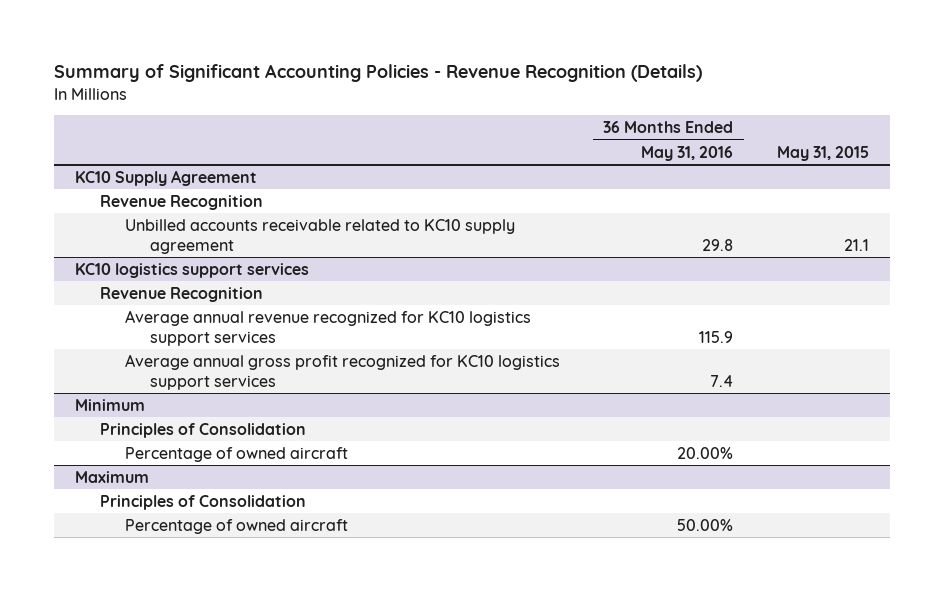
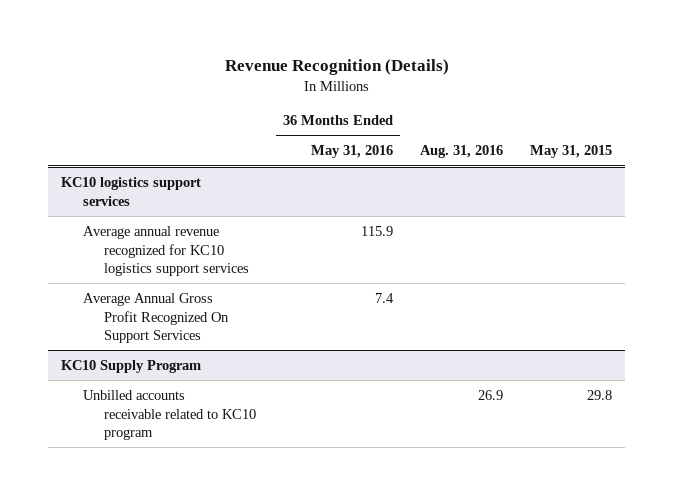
[53,64,702,83] Summary of Significant Accounting Policies - Revenue Recognition (Details) -> [224,58,449,75] Revenue Recognition (Details)
none -> [419,145,503,159] Aug. 31, 2016
[75,169,258,186] KC10 Supply Agreement -> none
[100,194,264,210] Revenue Recognition -> none
[125,218,516,254] Unbilled accounts receivable related to KC10 supply agreement -> none
[100,286,264,302] Revenue Recognition -> none
[75,398,146,411] Minimum -> none
[100,422,307,438] Principles of Consolidation -> none
[125,446,349,462] Percentage of owned aircraft -> none
[75,470,150,483] Maximum -> none
[100,494,307,510] Principles of Consolidation -> none
[125,518,349,534] Percentage of owned aircraft -> none
[125,353,561,390] Average annual gross profit recognized for KC10 logistics support services -> [82,292,230,344] Average Annual Gross Profit Recognized On Support Services
none -> [61,359,202,373] KC10 Supply Program
none -> [82,389,257,441] Unbilled accounts receivable related to KC10 program

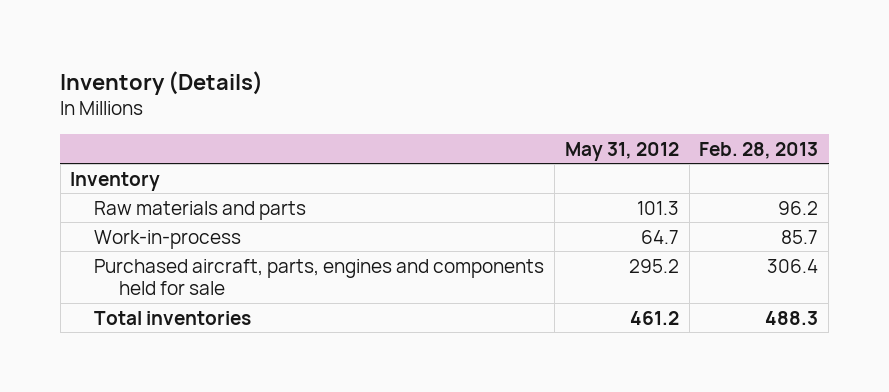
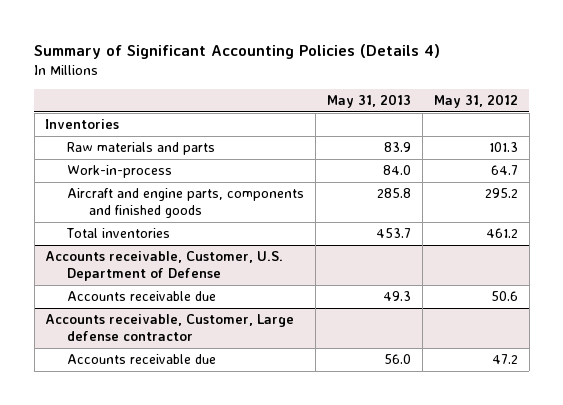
[60,70,264,95] Inventory (Details) -> [34,43,441,59] Summary of Significant Accounting Policies (Details 4)
[699,141,819,159] Feb. 28, 2013 -> none
none -> [326,94,411,109] May 31, 2013
[70,171,161,191] Inventory -> none
none -> [45,119,120,130] Inventories
[94,258,545,296] Purchased aircraft, parts, engines and components held for sale -> [67,188,305,218] Aircraft and engine parts, components and finished goods
none -> [45,251,284,281] Accounts receivable, Customer, U.S. Department of Defense
none -> [67,291,217,302] Accounts receivable due
none -> [45,314,295,341] Accounts receivable, Customer, Large defense contractor
none -> [67,354,217,365] Accounts receivable due

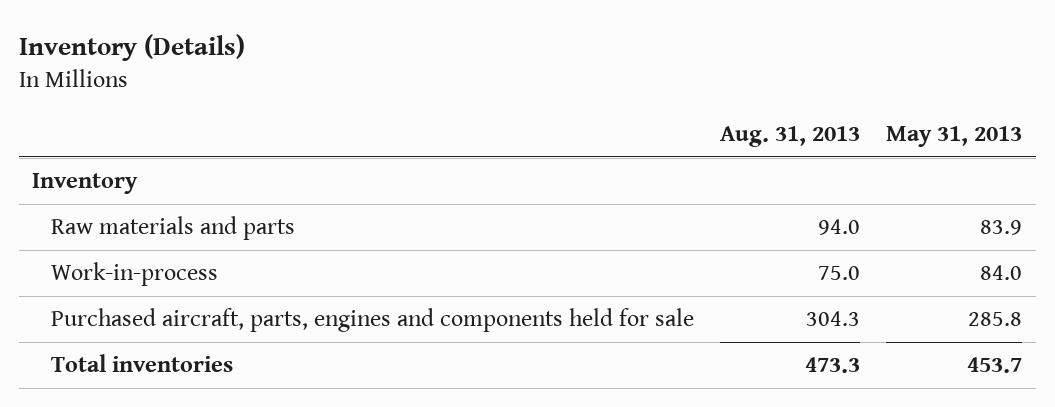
[34,43,441,59] Summary of Significant Accounting Policies (Details 4) -> [19,34,246,62] Inventory (Details)
[433,94,518,109] May 31, 2012 -> none
none -> [720,125,861,147] Aug. 31, 2013
[45,119,120,130] Inventories -> none
none -> [32,173,139,195] Inventory
[67,188,305,218] Aircraft and engine parts, components and finished goods -> [50,308,694,333] Purchased aircraft, parts, engines and components held for sale
[45,251,284,281] Accounts receivable, Customer, U.S. Department of Defense -> none
[67,291,217,302] Accounts receivable due -> none
[45,314,295,341] Accounts receivable, Customer, Large defense contractor -> none
[67,354,217,365] Accounts receivable due -> none

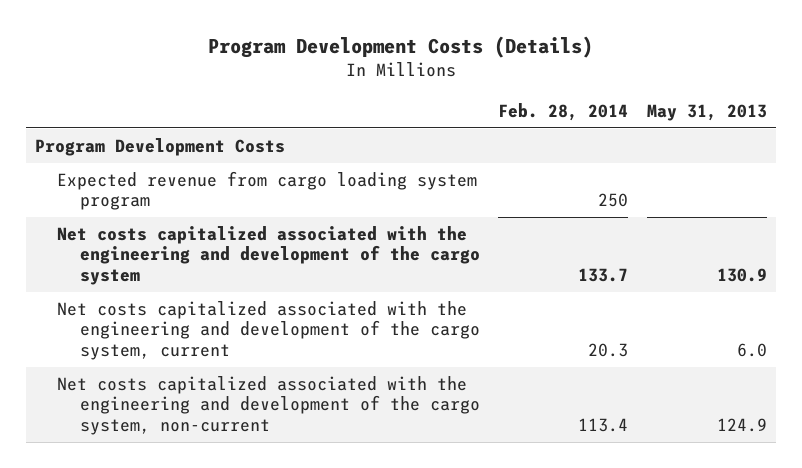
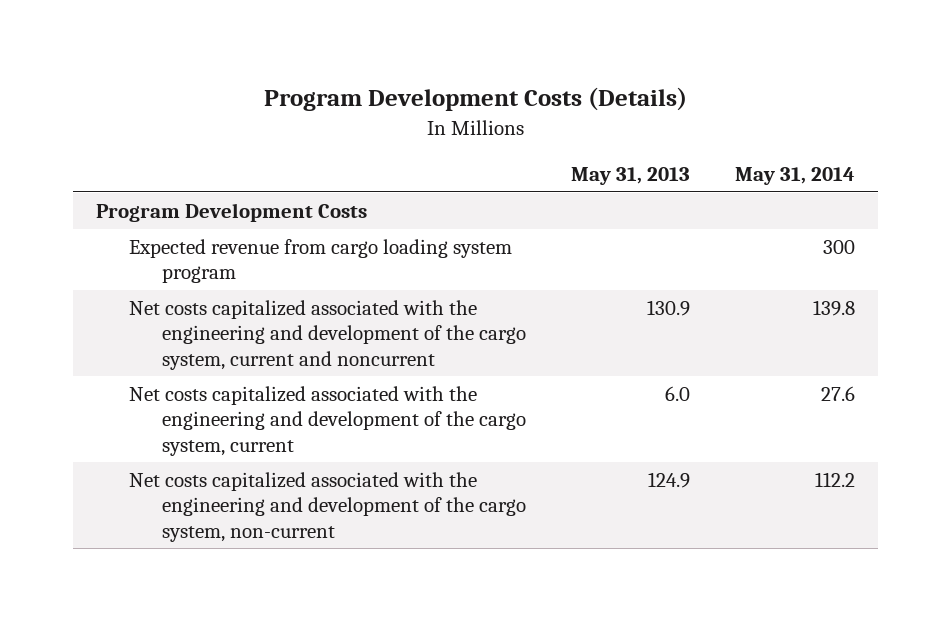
[498,102,629,121] Feb. 28, 2014 -> none
none -> [735,166,856,185] May 31, 2014
[57,225,480,285] Net costs capitalized associated with the engineering and development of the cargo system -> [128,300,527,370] Net costs capitalized associated with the engineering and development of the cargo system, current and noncurrent

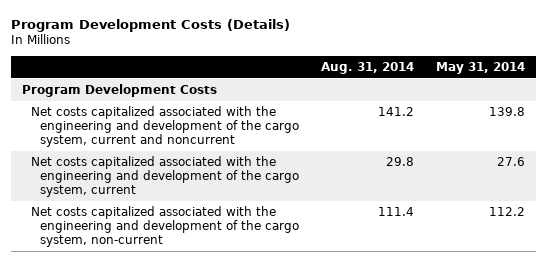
[571,166,691,185] May 31, 2013 -> none
none -> [321,61,415,74] Aug. 31, 2014
[128,239,512,284] Expected revenue from cargo loading system program -> none

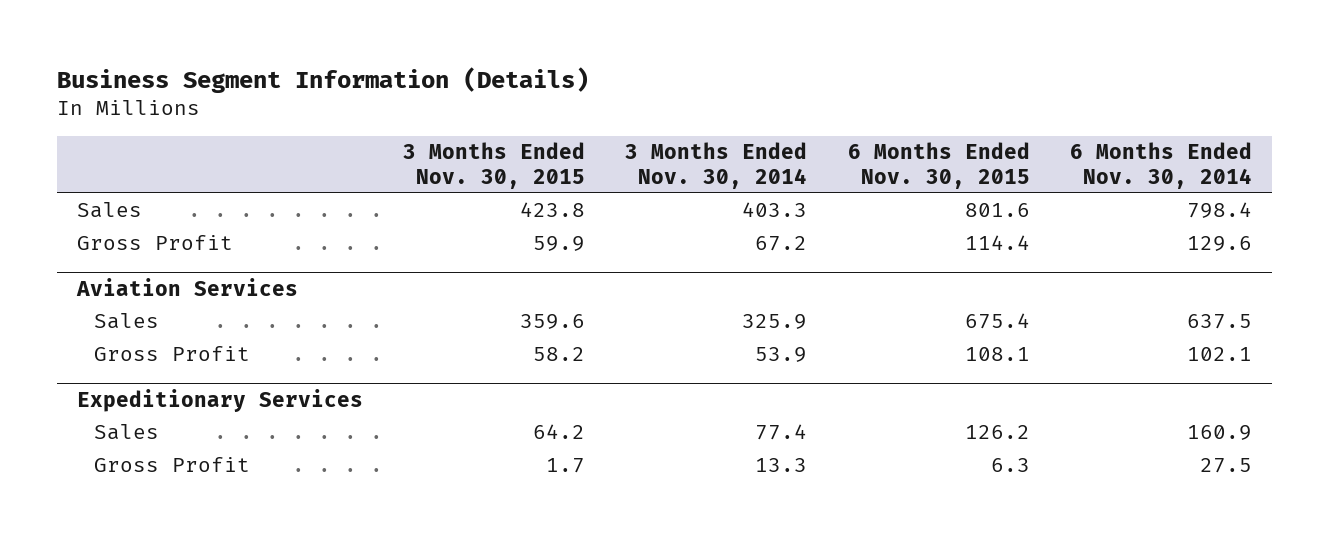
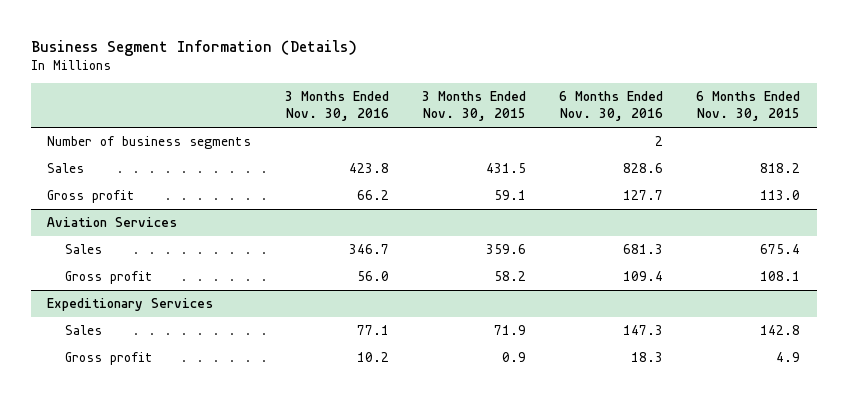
[625,142,808,189] 3 Months Ended Nov. 30, 2014 -> none
[1070,142,1253,189] 6 Months Ended Nov. 30, 2014 -> none
none -> [284,91,389,122] 3 Months Ended Nov. 30, 2016
none -> [559,91,664,122] 6 Months Ended Nov. 30, 2016
none -> [47,136,252,150] Number of business segments
[520,202,586,218] 423.8 -> [485,163,526,174] 431.5
[964,203,1030,218] 801.6 -> [760,163,801,174] 818.2
[76,235,233,251] Gross Profit -> [47,190,136,204] Gross profit
[533,236,586,252] 59.9 -> [493,190,526,201] 59.1
[964,235,1030,251] 114.4 -> [760,190,801,201] 113.0
[93,346,250,362] Gross Profit -> [64,271,153,285] Gross profit
[533,424,586,440] 64.2 -> [493,325,526,336] 71.9
[964,425,1030,440] 126.2 -> [760,325,801,336] 142.8
[93,457,250,473] Gross Profit -> [64,352,153,366] Gross profit
[546,458,586,474] 1.7 -> [501,352,526,363] 0.9
[990,458,1030,473] 6.3 -> [776,352,801,363] 4.9

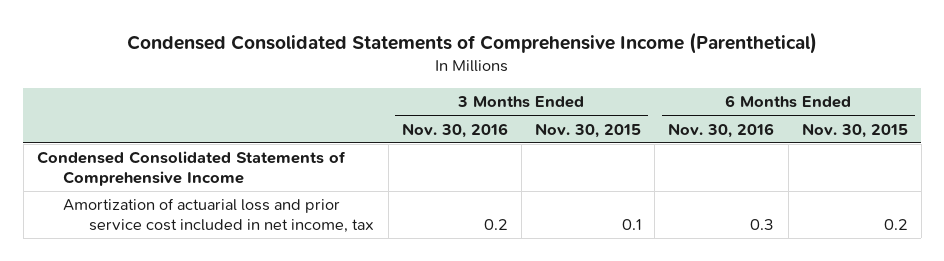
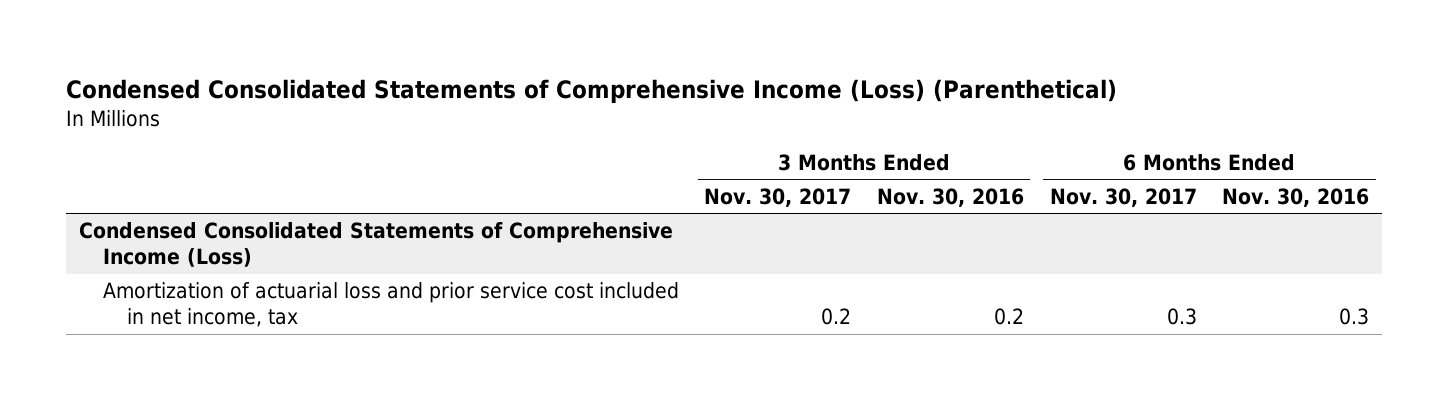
[127,31,818,54] Condensed Consolidated Statements of Comprehensive Income (Parenthetical) -> [66,78,1118,103] Condensed Consolidated Statements of Comprehensive Income (Loss) (Parenthetical)
[535,122,642,138] Nov. 30, 2015 -> none
[801,122,908,138] Nov. 30, 2015 -> none
none -> [704,187,852,207] Nov. 30, 2017
none -> [1049,187,1197,207] Nov. 30, 2017
[36,151,346,187] Condensed Consolidated Statements of Comprehensive Income -> [78,222,673,268] Condensed Consolidated Statements of Comprehensive Income (Loss)

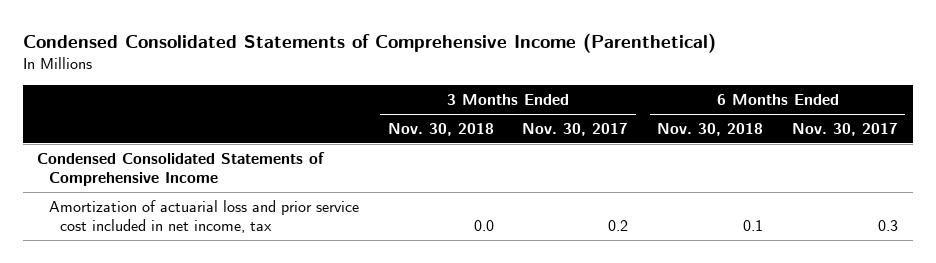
[66,78,1118,103] Condensed Consolidated Statements of Comprehensive Income (Loss) (Parenthetical) -> [22,32,716,53] Condensed Consolidated Statements of Comprehensive Income (Parenthetical)
[877,187,1025,207] Nov. 30, 2016 -> none
[1222,187,1370,207] Nov. 30, 2016 -> none
none -> [387,123,494,137] Nov. 30, 2018
none -> [657,123,764,137] Nov. 30, 2018
[78,222,673,268] Condensed Consolidated Statements of Comprehensive Income (Loss) -> [37,152,326,187] Condensed Consolidated Statements of Comprehensive Income

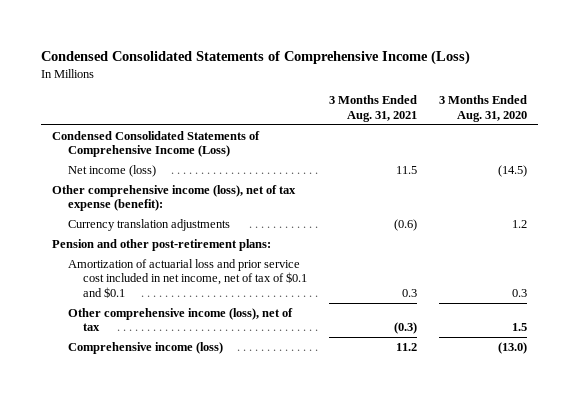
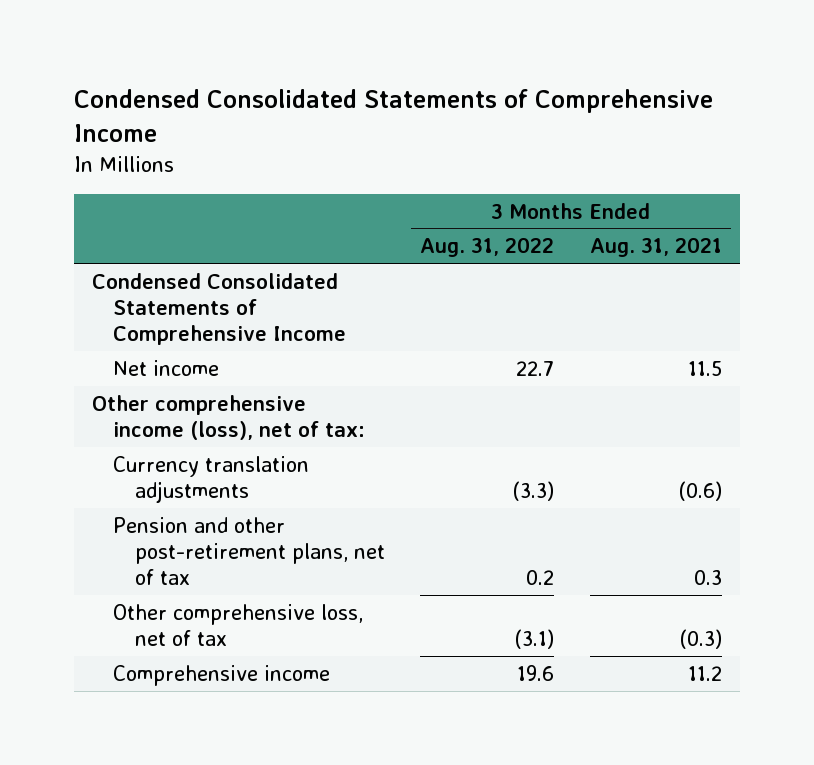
[41,49,471,65] Condensed Consolidated Statements of Comprehensive Income (Loss) -> [73,89,713,143] Condensed Consolidated Statements of Comprehensive Income
[439,95,528,123] 3 Months Ended Aug. 31, 2020 -> none
none -> [420,237,555,258] Aug. 31, 2022
[52,130,261,158] Condensed Consolidated Statements of Comprehensive Income (Loss) -> [91,272,347,346] Condensed Consolidated Statements of Comprehensive Income
[67,164,156,177] Net income (loss) -> [113,359,220,376] Net income
[52,184,297,212] Other comprehensive income (loss), net of tax expense (benefit): -> [91,394,366,441] Other comprehensive income (loss), net of tax:
[52,238,272,251] Pension and other post-retirement plans: -> none
[67,258,308,299] Amortization of actuarial loss and prior service cost included in net income, net of tax of $0.1 and $0.1 -> [113,516,385,586] Pension and other post-retirement plans, net of tax
[67,307,293,332] Other comprehensive income (loss), net of tax -> [113,603,364,647] Other comprehensive loss, net of tax
[67,341,223,354] Comprehensive income (loss) -> [113,664,331,686] Comprehensive income

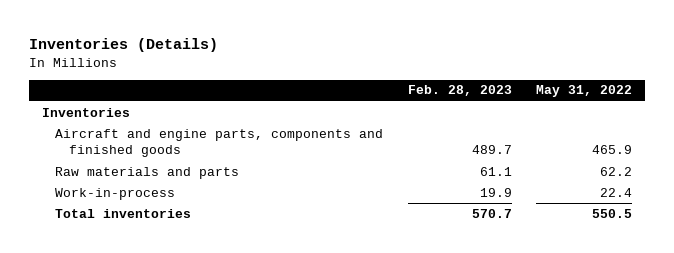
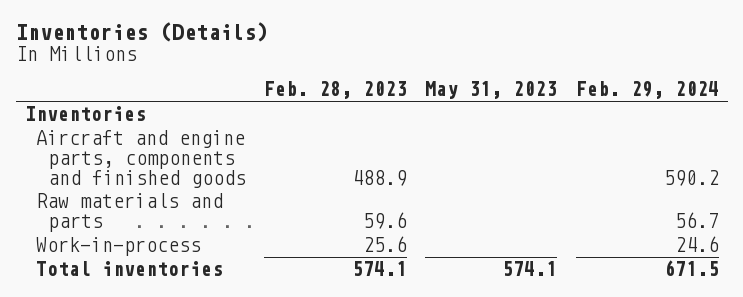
[536,85,633,98] May 31, 2022 -> none
none -> [425,81,558,100] May 31, 2023
none -> [575,81,719,100] Feb. 29, 2024
[471,145,512,155] 489.7 -> [351,169,407,186] 488.9
[479,166,512,176] 61.1 -> [362,211,407,229] 59.6
[479,187,512,197] 19.9 -> [362,236,407,253] 25.6
[471,208,512,218] 570.7 -> [351,261,407,277] 574.1

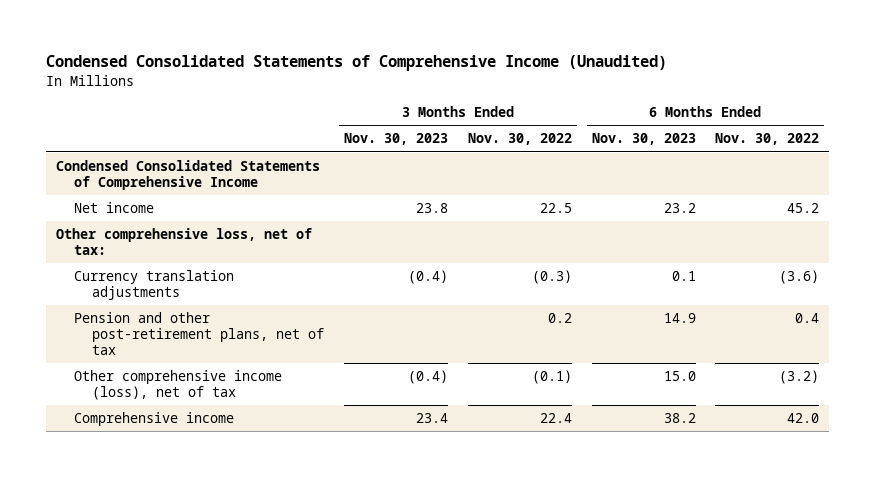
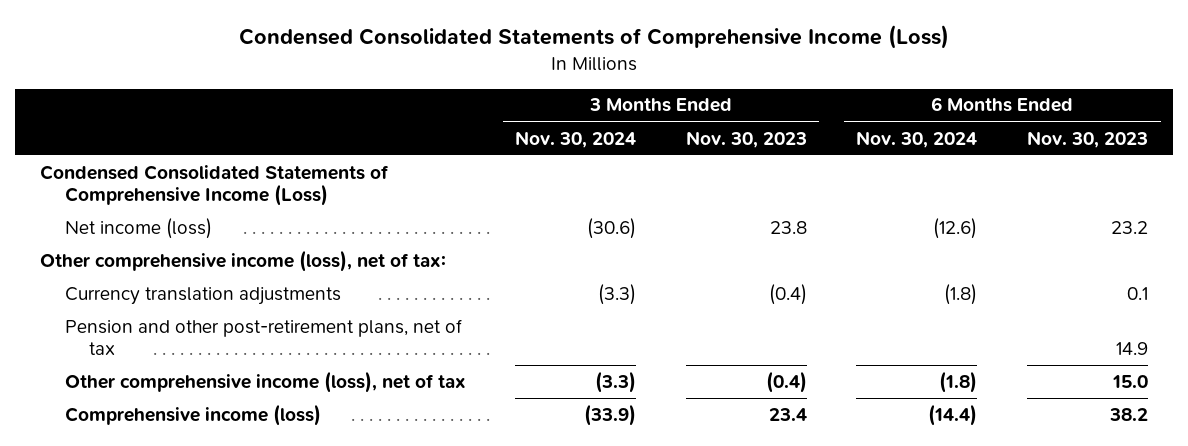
[46,55,668,72] Condensed Consolidated Statements of Comprehensive Income (Unaudited) -> [239,25,950,50] Condensed Consolidated Statements of Comprehensive Income (Loss)
[467,133,572,146] Nov. 30, 2022 -> none
[715,133,820,146] Nov. 30, 2022 -> none
none -> [515,130,637,148] Nov. 30, 2024
none -> [856,130,978,148] Nov. 30, 2024
[55,160,320,190] Condensed Consolidated Statements of Comprehensive Income -> [39,164,389,206] Condensed Consolidated Statements of Comprehensive Income (Loss)
[74,202,155,214] Net income -> [64,217,212,239] Net income (loss)
[55,228,312,255] Other comprehensive loss, net of tax: -> [39,249,446,272] Other comprehensive income (loss), net of tax:
[74,412,235,427] Comprehensive income -> [64,403,321,426] Comprehensive income (loss)

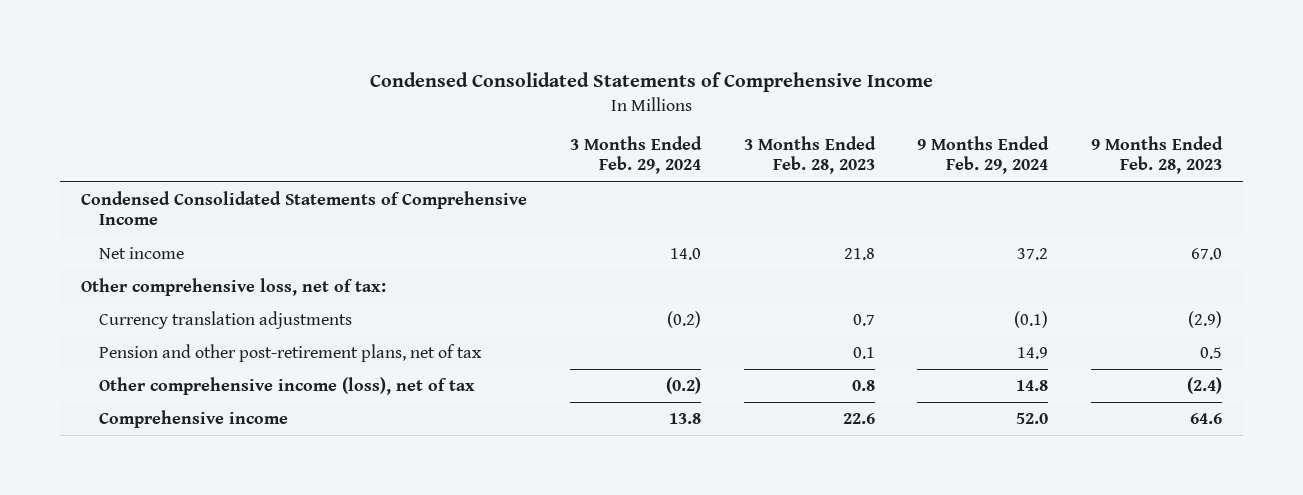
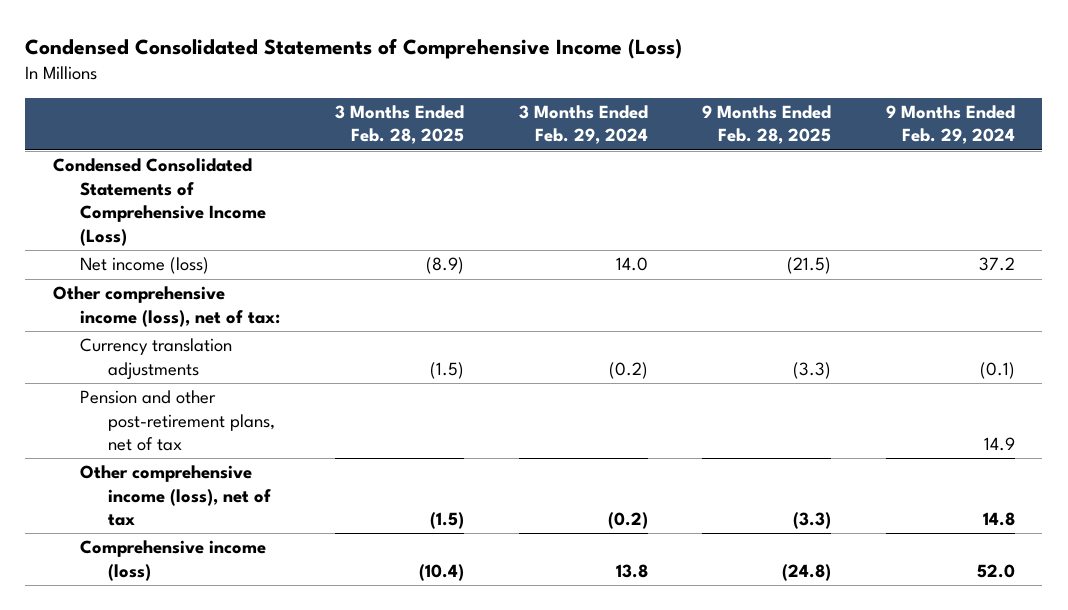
[369,72,933,93] Condensed Consolidated Statements of Comprehensive Income -> [25,38,683,60] Condensed Consolidated Statements of Comprehensive Income (Loss)
[743,136,876,175] 3 Months Ended Feb. 28, 2023 -> none
[1090,136,1223,175] 9 Months Ended Feb. 28, 2023 -> none
none -> [334,105,464,145] 3 Months Ended Feb. 28, 2025
none -> [702,105,832,145] 9 Months Ended Feb. 28, 2025
[81,191,528,226] Condensed Consolidated Statements of Comprehensive Income -> [52,158,267,246] Condensed Consolidated Statements of Comprehensive Income (Loss)
[98,247,184,260] Net income -> [80,257,210,275] Net income (loss)
[81,278,387,297] Other comprehensive loss, net of tax: -> [52,286,281,327] Other comprehensive income (loss), net of tax:
[98,410,288,429] Comprehensive income -> [80,540,267,581] Comprehensive income (loss)

